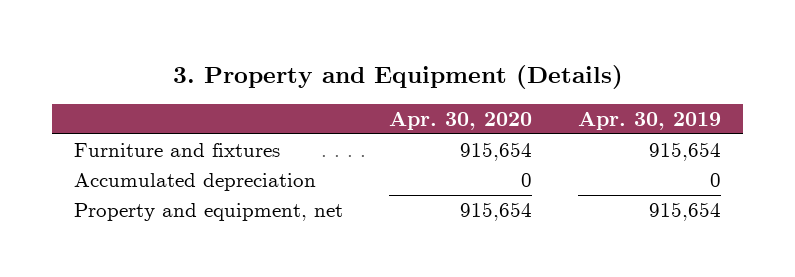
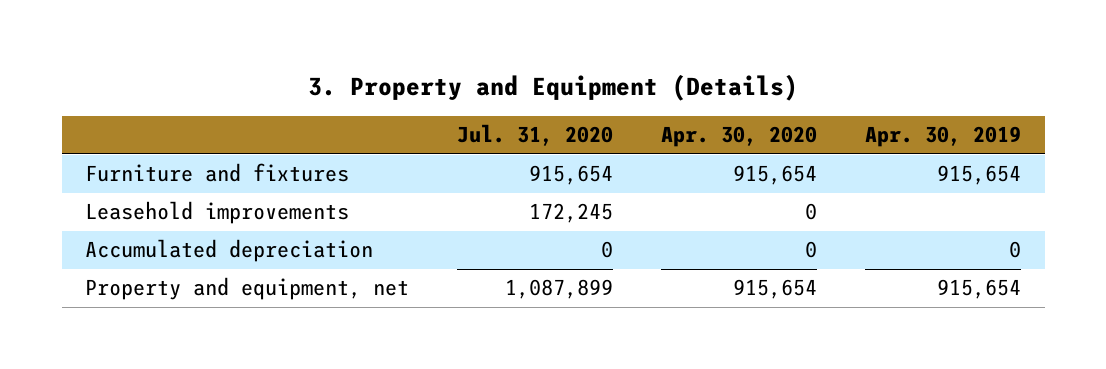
none -> [457,124,614,147] Jul. 31, 2020
none -> [85,201,350,225] Leasehold improvements

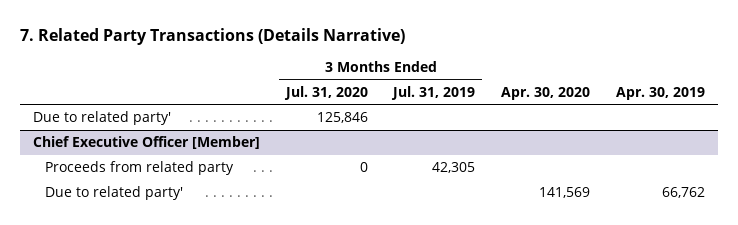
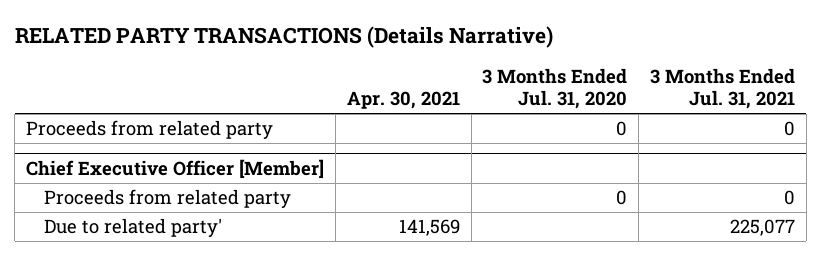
[19,28,405,46] 7. Related Party Transactions (Details Narrative) -> [14,26,553,49] RELATED PARTY TRANSACTIONS (Details Narrative)
[391,85,476,100] Jul. 31, 2019 -> none
[501,86,591,100] Apr. 30, 2020 -> none
[616,86,706,100] Apr. 30, 2019 -> none
none -> [346,91,460,110] Apr. 30, 2021
none -> [650,68,796,110] 3 Months Ended Jul. 31, 2021
[32,111,171,126] Due to related party' -> none
none -> [26,120,274,140] Proceeds from related party

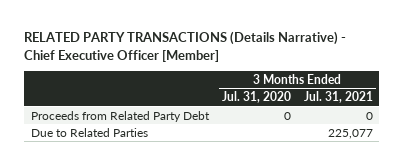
[14,26,553,49] RELATED PARTY TRANSACTIONS (Details Narrative) -> [24,30,347,62] RELATED PARTY TRANSACTIONS (Details Narrative) - Chief Executive Officer [Member]
[346,91,460,110] Apr. 30, 2021 -> none
[26,159,325,180] Chief Executive Officer [Member] -> none
[43,189,291,209] Proceeds from related party -> none
[26,120,274,140] Proceeds from related party -> [30,110,210,122] Proceeds from Related Party Debt
[43,218,222,238] Due to related party' -> [30,127,148,137] Due to Related Parties

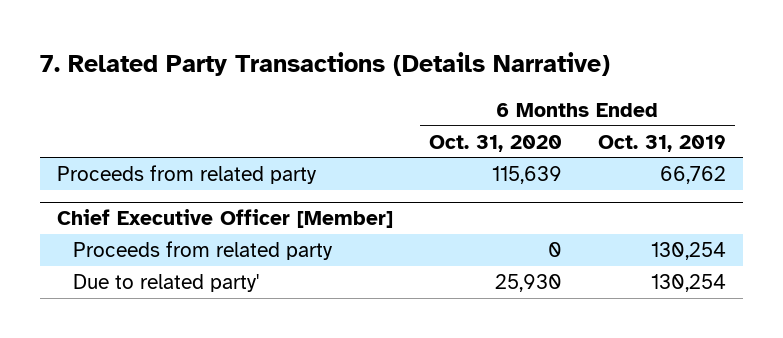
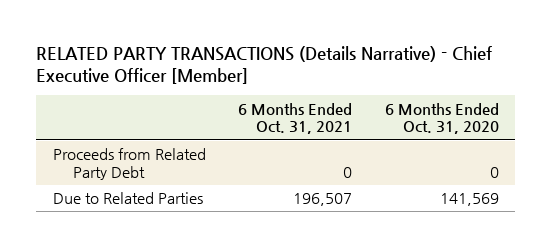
[39,52,610,77] 7. Related Party Transactions (Details Narrative) -> [36,45,493,85] RELATED PARTY TRANSACTIONS (Details Narrative) - Chief Executive Officer [Member]
[597,134,726,152] Oct. 31, 2019 -> none
none -> [238,102,353,135] 6 Months Ended Oct. 31, 2021
[57,209,394,229] Chief Executive Officer [Member] -> none
[73,241,334,261] Proceeds from related party -> none
[57,165,318,185] Proceeds from related party -> [52,148,206,180] Proceeds from Related Party Debt
[492,166,563,185] 115,639 -> [489,166,499,178] 0
[73,274,260,293] Due to related party' -> [52,192,203,205] Due to Related Parties
[495,274,563,293] 25,930 -> [439,193,499,207] 141,569

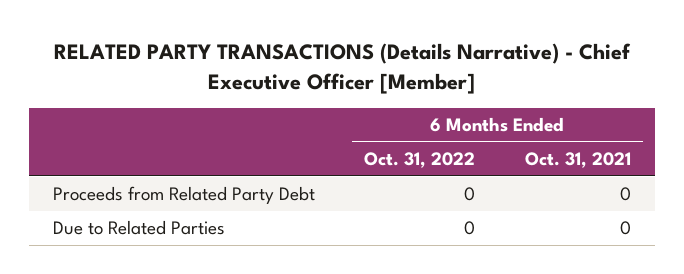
[384,102,499,135] 6 Months Ended Oct. 31, 2020 -> none
none -> [364,152,476,169] Oct. 31, 2022
[293,193,353,207] 196,507 -> [619,221,631,236] 0

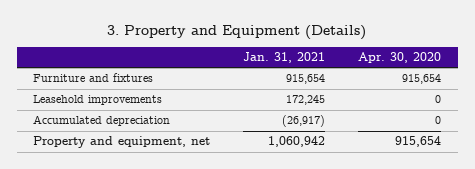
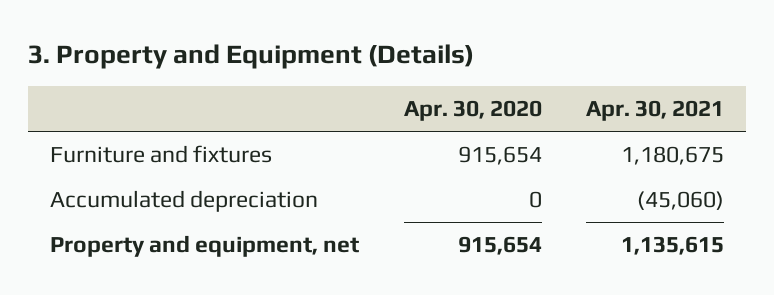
[243,52,326,64] Jan. 31, 2021 -> none
none -> [586,100,725,122] Apr. 30, 2021
[33,95,163,106] Leasehold improvements -> none

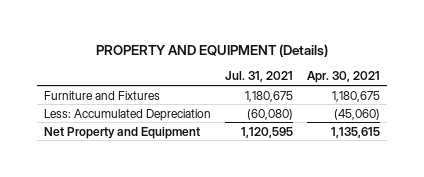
[28,44,475,70] 3. Property and Equipment (Details) -> [95,44,328,58] PROPERTY AND EQUIPMENT (Details)
[403,100,542,122] Apr. 30, 2020 -> none
none -> [224,71,293,83] Jul. 31, 2021
[50,144,273,163] Furniture and fixtures -> [43,90,160,100] Furniture and Fixtures
[50,189,319,212] Accumulated depreciation -> [43,108,211,121] Less: Accumulated Depreciation
[50,234,360,257] Property and equipment, net -> [43,126,200,139] Net Property and Equipment

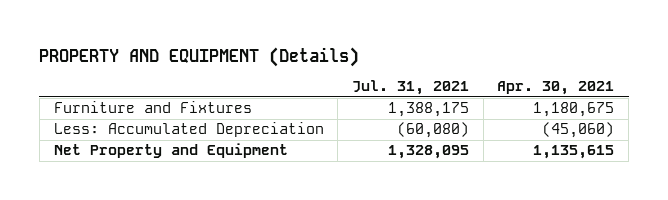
[244,90,293,102] 1,180,675 -> [387,102,469,118] 1,388,175
[240,126,293,138] 1,120,595 -> [387,145,469,160] 1,328,095

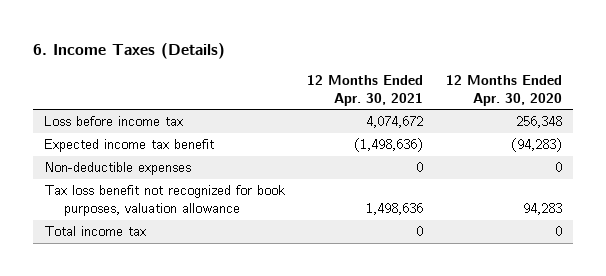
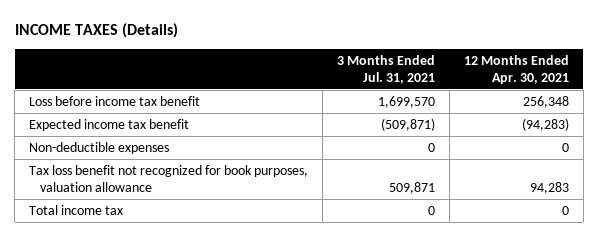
[32,42,225,59] 6. Income Taxes (Details) -> [14,23,178,39] INCOME TAXES (Details)
[445,75,562,106] 12 Months Ended Apr. 30, 2020 -> none
none -> [336,54,435,84] 3 Months Ended Jul. 31, 2021
[43,116,183,127] Loss before income tax -> [28,95,200,106] Loss before income tax benefit
[366,116,424,129] 4,074,672 -> [522,95,569,108] 256,348
[354,138,424,153] (1,498,636) -> [521,117,569,131] (94,283)
[366,203,424,216] 1,498,636 -> [529,181,569,194] 94,283

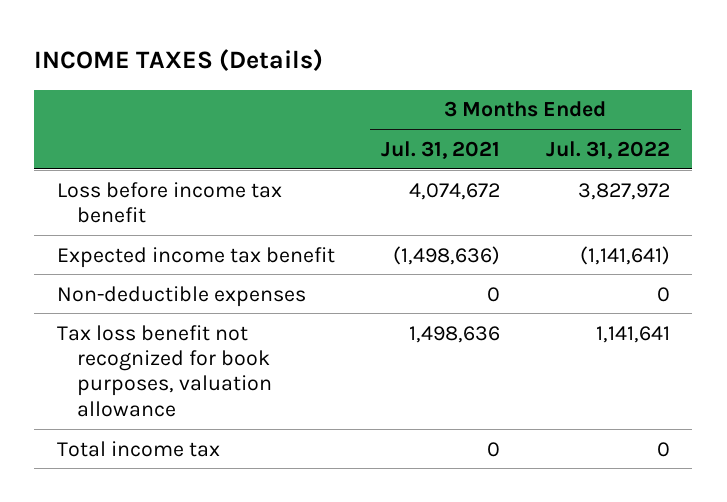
[463,54,569,84] 12 Months Ended Apr. 30, 2021 -> none
none -> [545,140,670,159] Jul. 31, 2022
[377,95,435,108] 1,699,570 -> [408,182,500,200] 4,074,672
[380,117,435,131] (509,871) -> [392,245,500,265] (1,498,636)
[388,181,435,194] 509,871 -> [408,325,500,343] 1,498,636

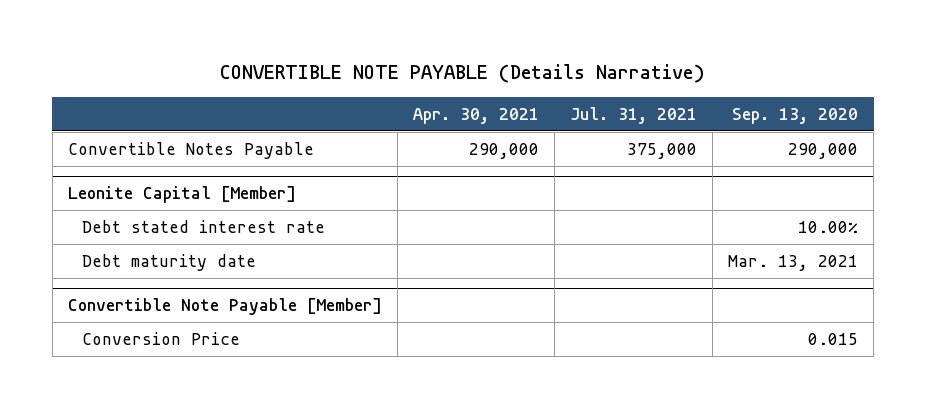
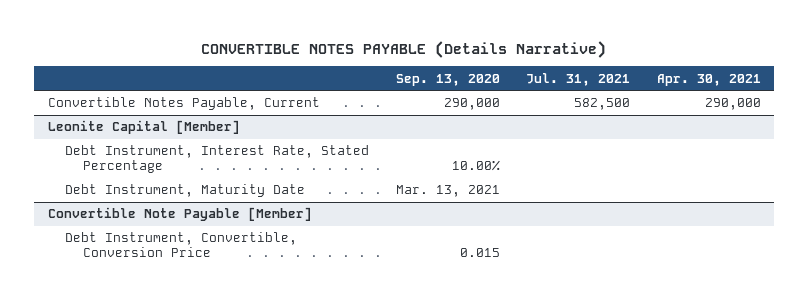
[220,64,706,84] CONVERTIBLE NOTE PAYABLE (Details Narrative) -> [201,40,607,58] CONVERTIBLE NOTES PAYABLE (Details Narrative)
[67,141,314,159] Convertible Notes Payable -> [47,97,320,111] Convertible Notes Payable, Current
[627,142,698,159] 375,000 -> [574,98,631,111] 582,500
[81,219,325,233] Debt stated interest rate -> [65,145,370,174] Debt Instrument, Interest Rate, Stated Percentage
[81,253,256,271] Debt maturity date -> [65,184,306,198] Debt Instrument, Maturity Date
[81,331,240,345] Conversion Price -> [65,232,298,258] Debt Instrument, Convertible, Conversion Price

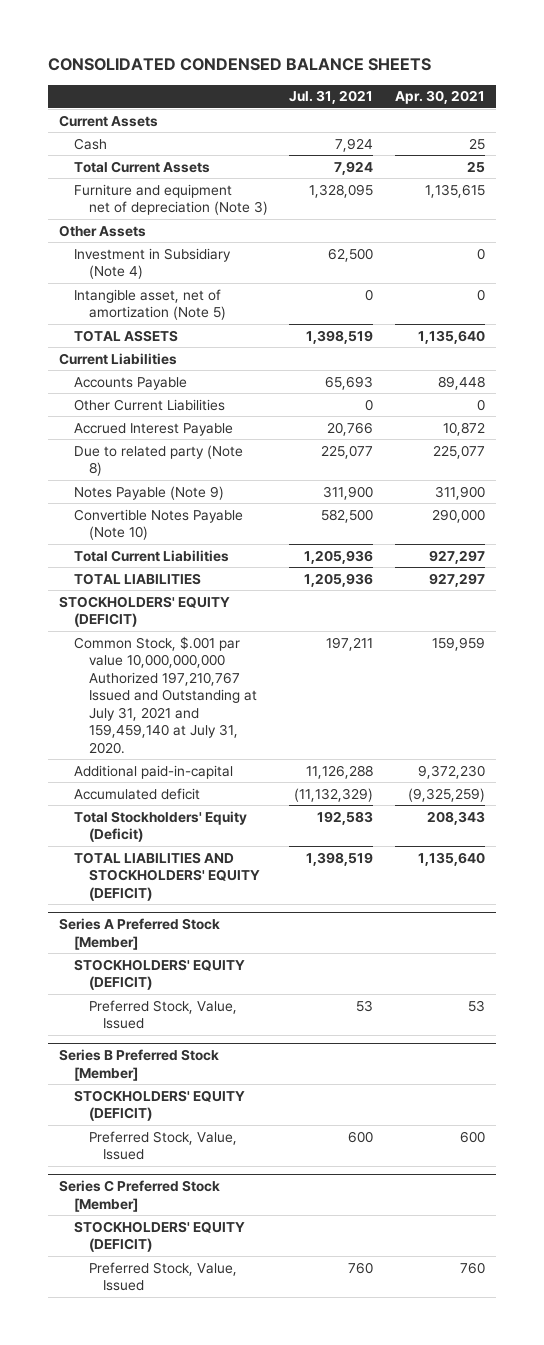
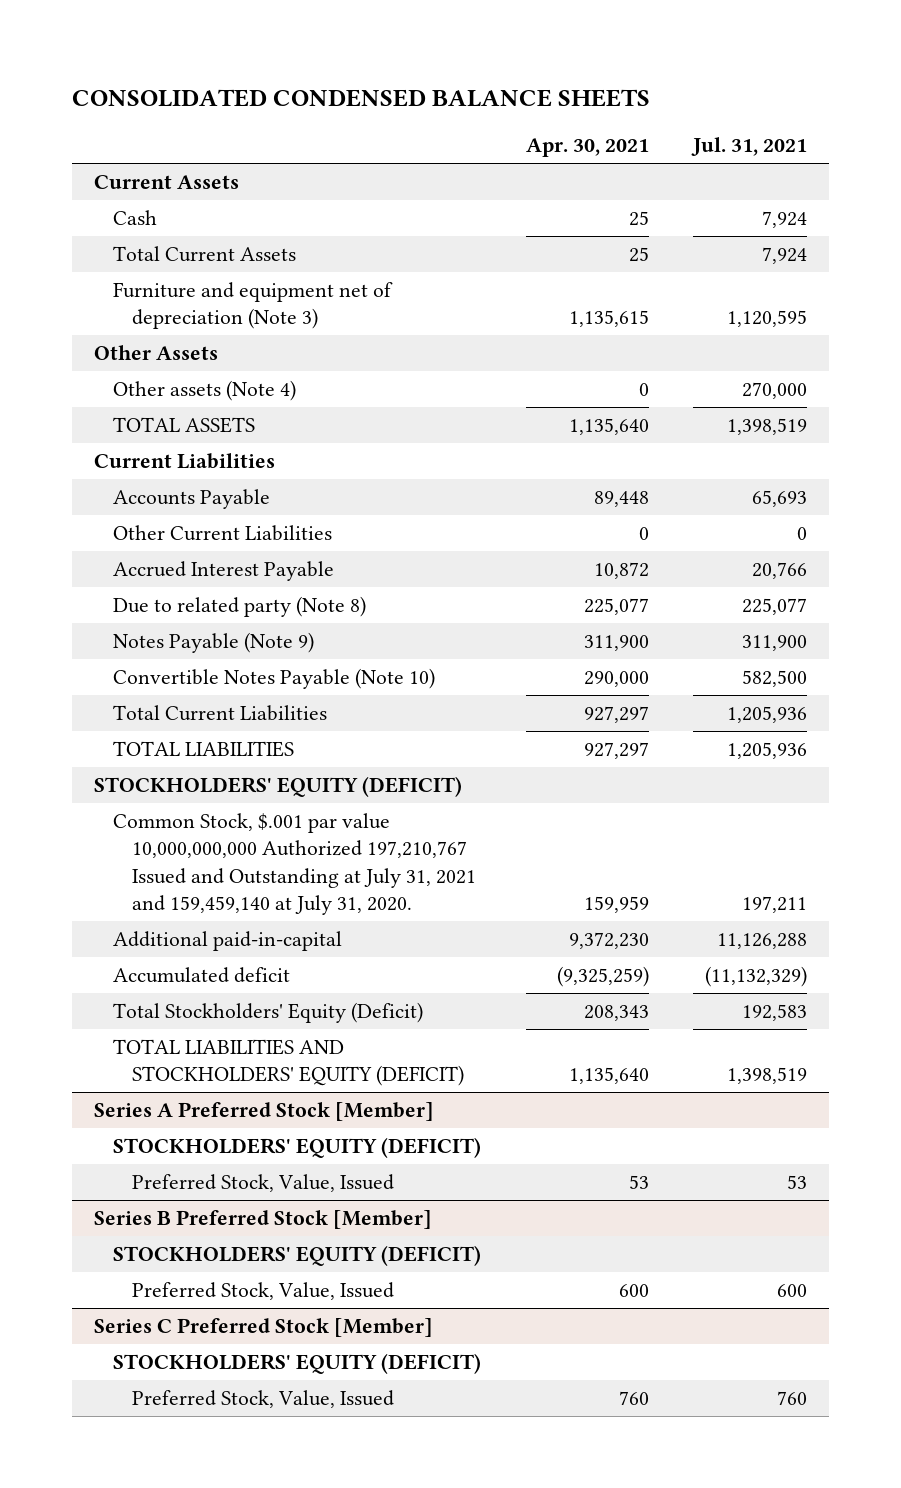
[309,183,374,198] 1,328,095 -> [726,310,807,328] 1,120,595
[73,247,231,280] Investment in Subsidiary (Note 4) -> none
[73,288,226,321] Intangible asset, net of amortization (Note 5) -> none
none -> [113,380,297,402] Other assets (Note 4)

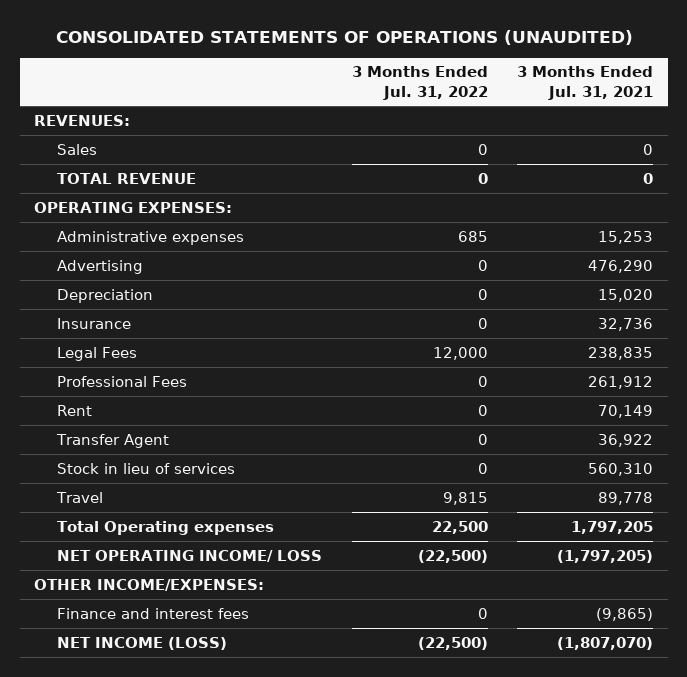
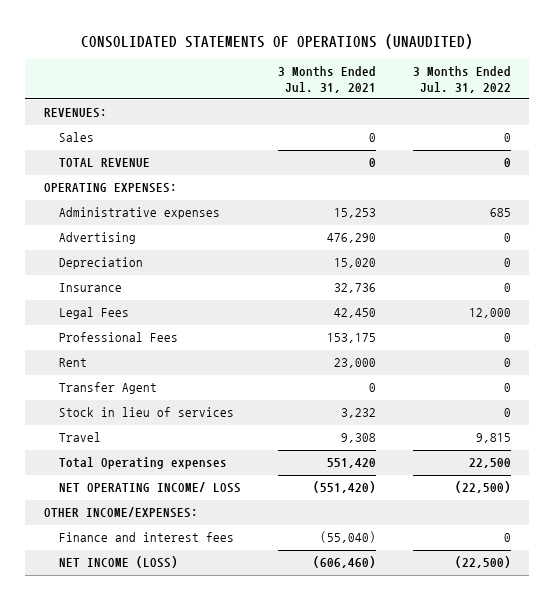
[588,346,654,360] 238,835 -> [333,308,376,319] 42,450
[588,375,654,389] 261,912 -> [326,333,376,344] 153,175
[598,404,654,418] 70,149 -> [333,358,376,369] 23,000
[598,433,654,447] 36,922 -> [368,383,376,393] 0
[588,462,654,476] 560,310 -> [340,408,376,419] 3,232
[598,491,654,505] 89,778 -> [340,433,376,444] 9,308
[571,520,654,534] 1,797,205 -> [326,458,376,469] 551,420
[557,549,654,563] (1,797,205) -> [312,481,376,494] (551,420)
[596,607,654,621] (9,865) -> [319,531,376,544] (55,040)
[557,636,654,650] (1,807,070) -> [312,556,376,569] (606,460)

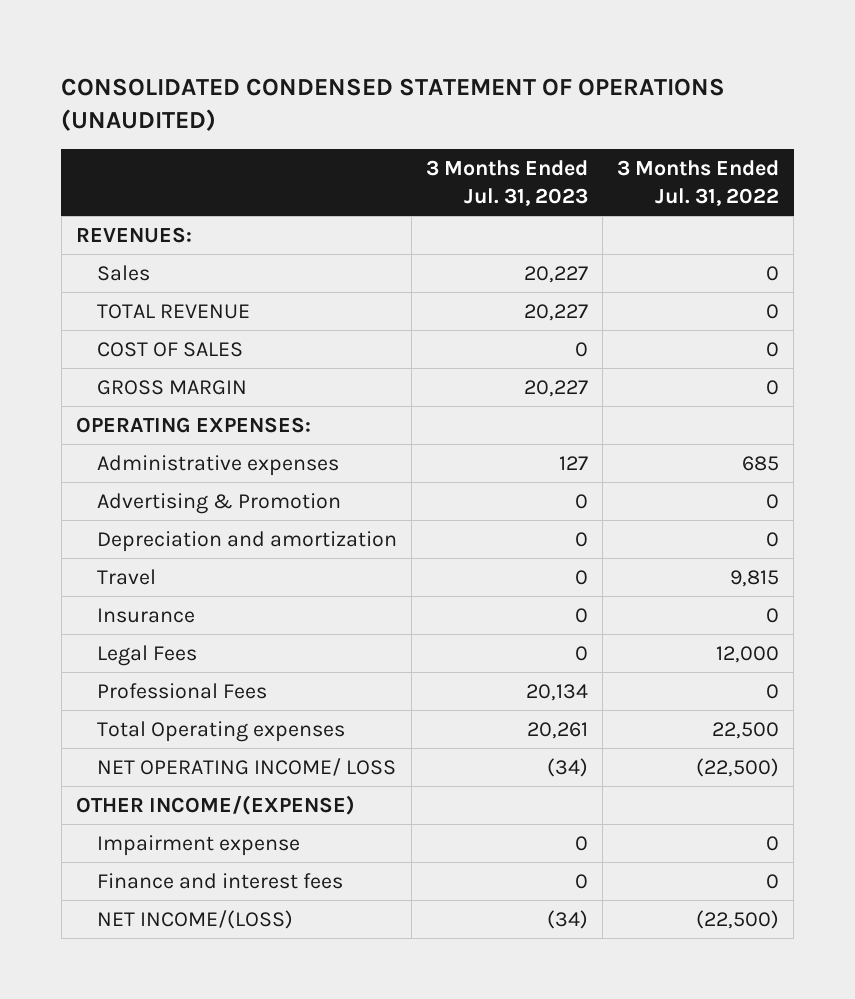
[81,33,474,49] CONSOLIDATED STATEMENTS OF OPERATIONS (UNAUDITED) -> [61,77,726,131] CONSOLIDATED CONDENSED STATEMENT OF OPERATIONS (UNAUDITED)
[277,65,376,93] 3 Months Ended Jul. 31, 2021 -> none
none -> [426,160,589,206] 3 Months Ended Jul. 31, 2023
none -> [96,342,243,358] COST OF SALES
none -> [96,380,247,396] GROSS MARGIN
[58,232,136,245] Advertising -> [96,493,341,515] Advertising & Promotion
[58,257,143,270] Depreciation -> [96,531,397,553] Depreciation and amortization
[58,432,101,443] Travel -> [96,569,156,586] Travel
[58,358,87,368] Rent -> none
[58,382,157,395] Transfer Agent -> none
[58,407,234,418] Stock in lieu of services -> none
[43,507,198,519] OTHER INCOME/EXPENSES: -> [75,795,355,816] OTHER INCOME/(EXPENSE)
none -> [96,835,300,857] Impairment expense
[58,556,178,569] NET INCOME (LOSS) -> [96,910,293,930] NET INCOME/(LOSS)

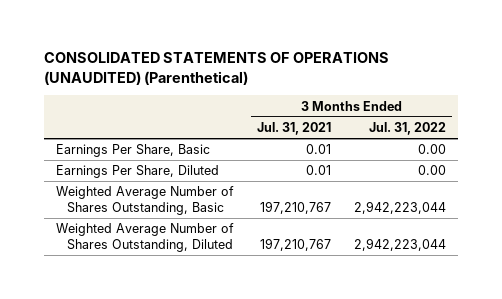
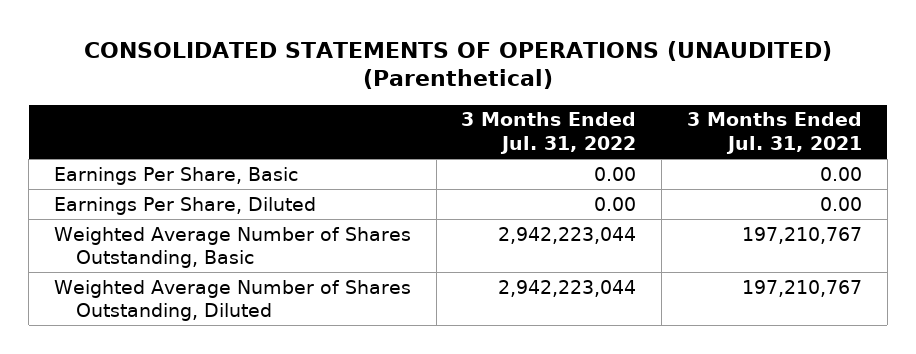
[306,144,332,155] 0.01 -> [819,166,862,181] 0.00
[306,165,332,176] 0.01 -> [819,196,862,211] 0.00

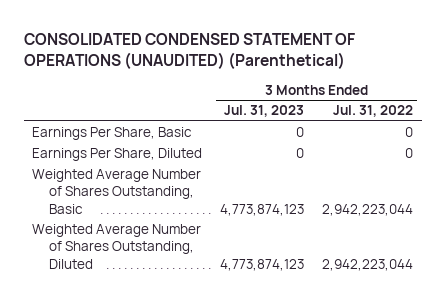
[83,40,832,90] CONSOLIDATED STATEMENTS OF OPERATIONS (UNAUDITED) (Parenthetical) -> [23,32,355,69] CONSOLIDATED CONDENSED STATEMENT OF OPERATIONS (UNAUDITED) (Parenthetical)
[686,112,862,154] 3 Months Ended Jul. 31, 2021 -> none
none -> [224,105,305,118] Jul. 31, 2023
[594,166,637,181] 0.00 -> [405,127,414,138] 0
[594,196,637,211] 0.00 -> [405,148,414,159] 0

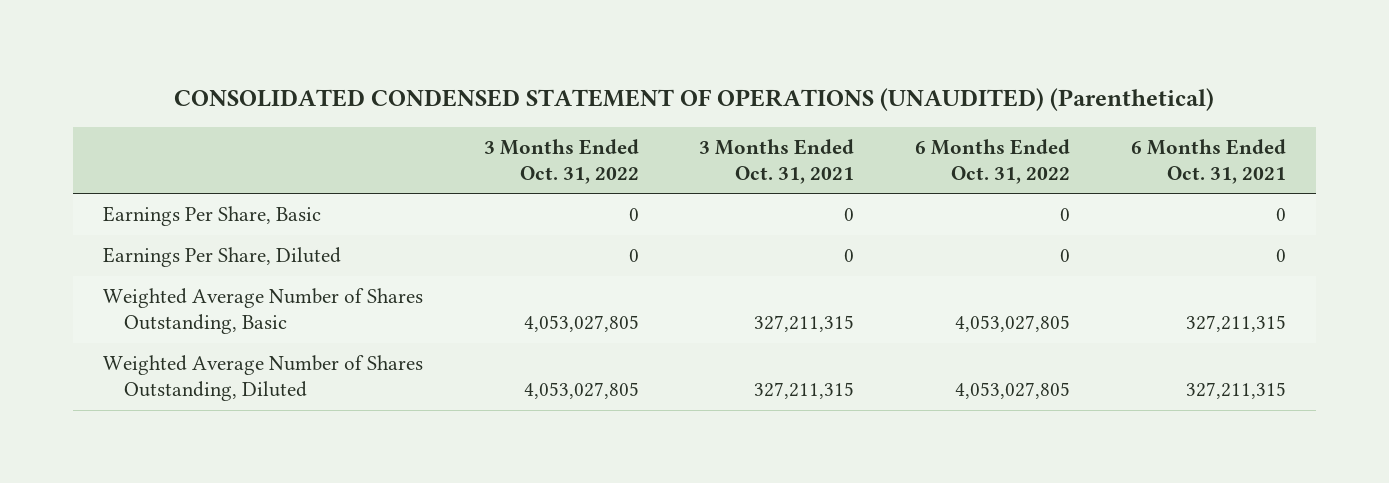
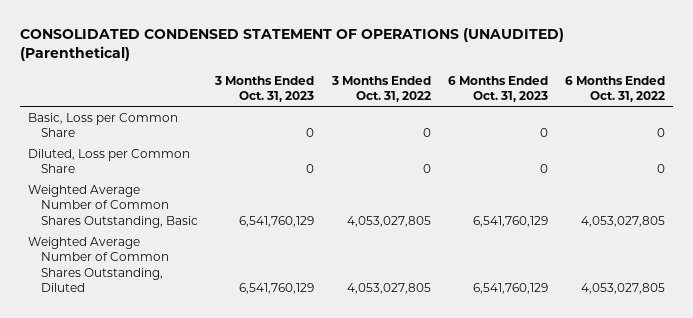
[699,138,855,184] 3 Months Ended Oct. 31, 2021 -> none
[1130,138,1286,184] 6 Months Ended Oct. 31, 2021 -> none
none -> [214,75,315,103] 3 Months Ended Oct. 31, 2023
none -> [447,75,548,103] 6 Months Ended Oct. 31, 2023
[103,206,322,227] Earnings Per Share, Basic -> [28,112,179,138] Basic, Loss per Common Share
[103,247,342,268] Earnings Per Share, Diluted -> [28,148,191,174] Diluted, Loss per Common Share
[103,288,424,335] Weighted Average Number of Shares Outstanding, Basic -> [28,184,199,228] Weighted Average Number of Common Shares Outstanding, Basic
[103,355,424,402] Weighted Average Number of Shares Outstanding, Diluted -> [28,236,170,293] Weighted Average Number of Common Shares Outstanding, Diluted

